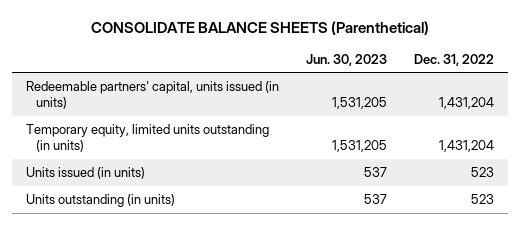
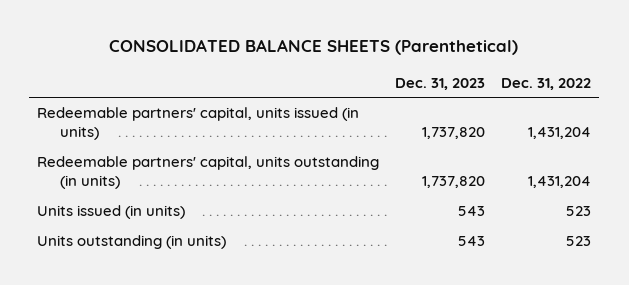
[90,20,429,35] CONSOLIDATE BALANCE SHEETS (Parenthetical) -> [109,39,519,56] CONSOLIDATED BALANCE SHEETS (Parenthetical)
[305,53,387,66] Jun. 30, 2023 -> none
none -> [395,77,486,90] Dec. 31, 2023
[25,124,269,153] Temporary equity, limited units outstanding (in units) -> [37,156,380,190] Redeemable partners' capital, units outstanding (in units)

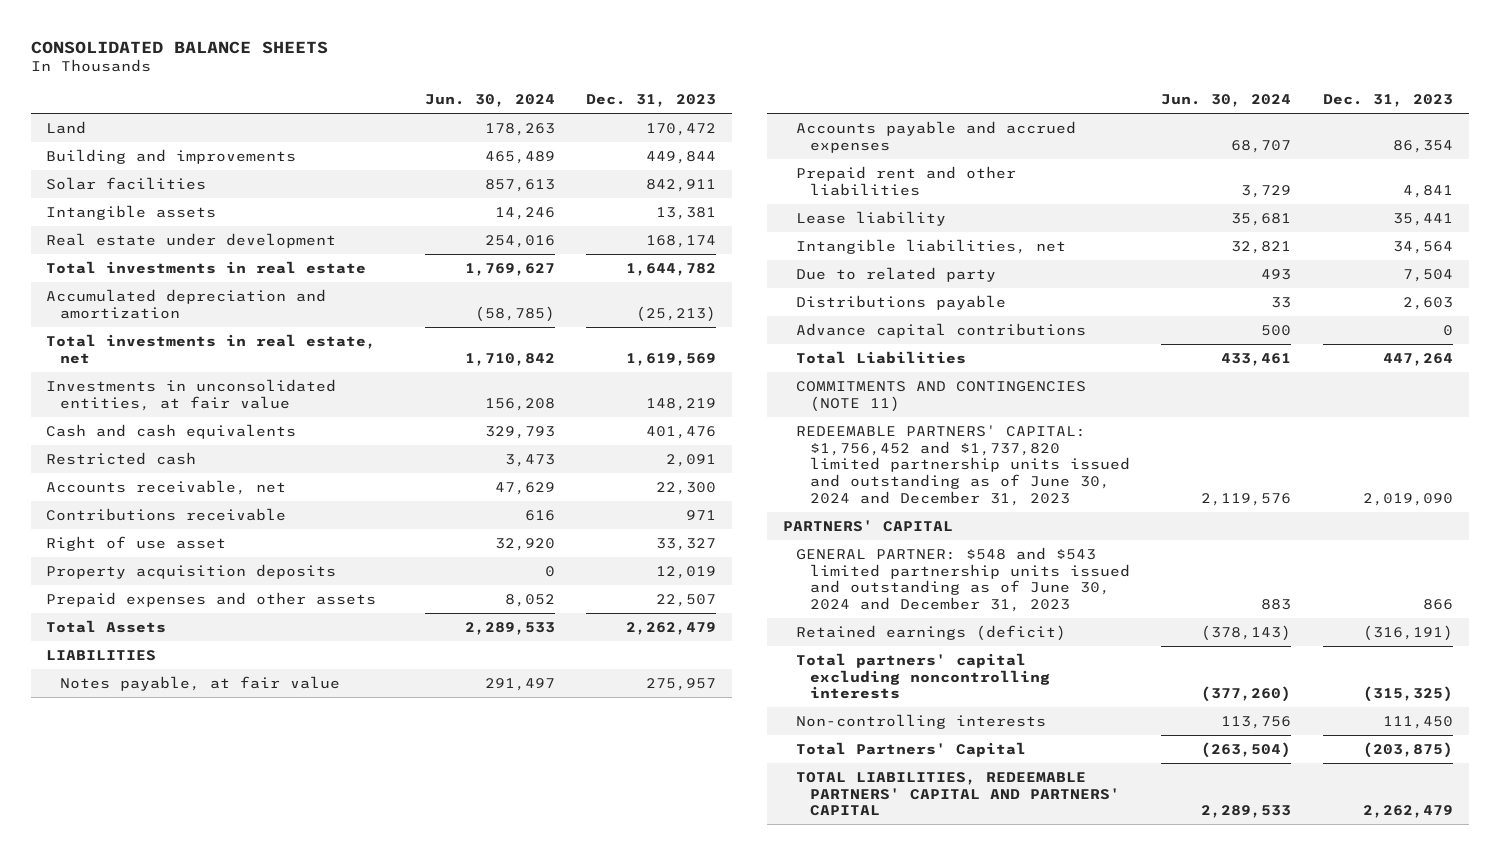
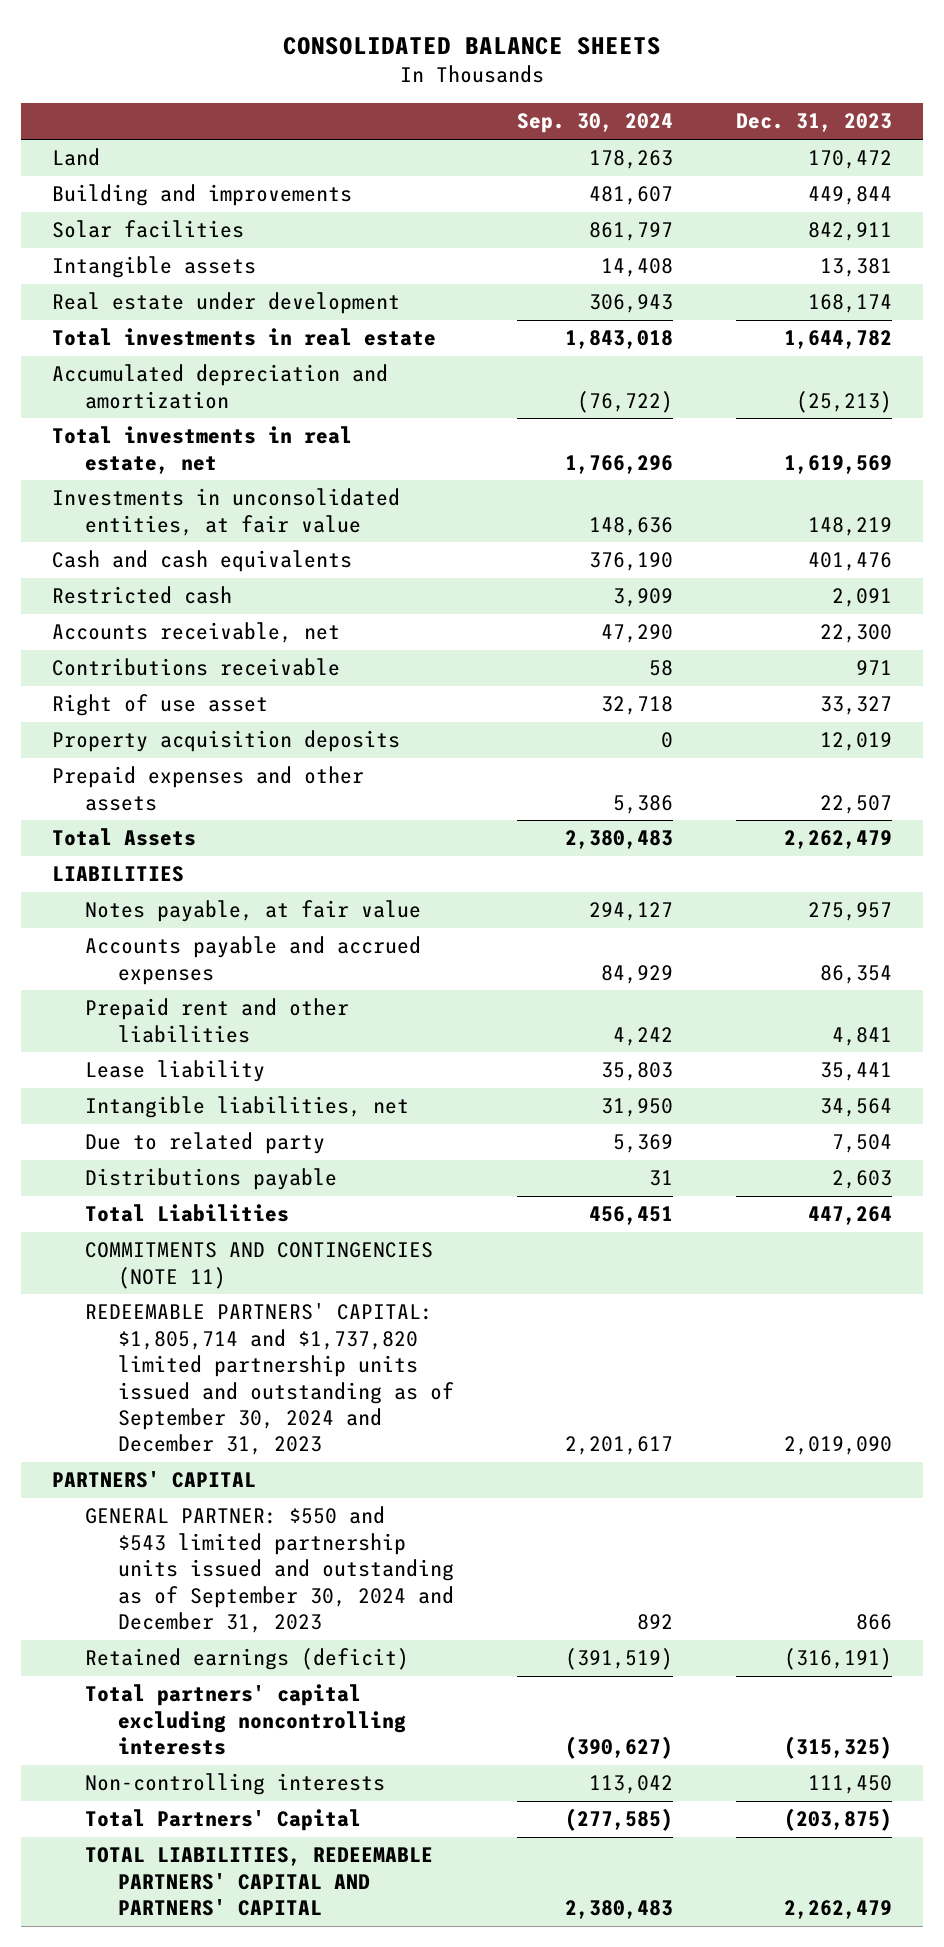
[424,94,555,108] Jun. 30, 2024 -> none
none -> [516,113,673,134] Sep. 30, 2024
[796,322,1087,338] Advance capital contributions -> none
[796,424,1130,506] REDEEMABLE PARTNERS' CAPITAL: $1,756,452 and $1,737,820 limited partnership units issued and outstanding as of June 30, 2024 and December 31, 2023 -> [85,1303,455,1456] REDEEMABLE PARTNERS' CAPITAL: $1,805,714 and $1,737,820 limited partnership units issued and outstanding as of September 30, 2024 and December 31, 2023
[796,546,1130,612] GENERAL PARTNER: $548 and $543 limited partnership units issued and outstanding as of June 30, 2024 and December 31, 2023 -> [85,1506,455,1633] GENERAL PARTNER: $550 and $543 limited partnership units issued and outstanding as of September 30, 2024 and December 31, 2023

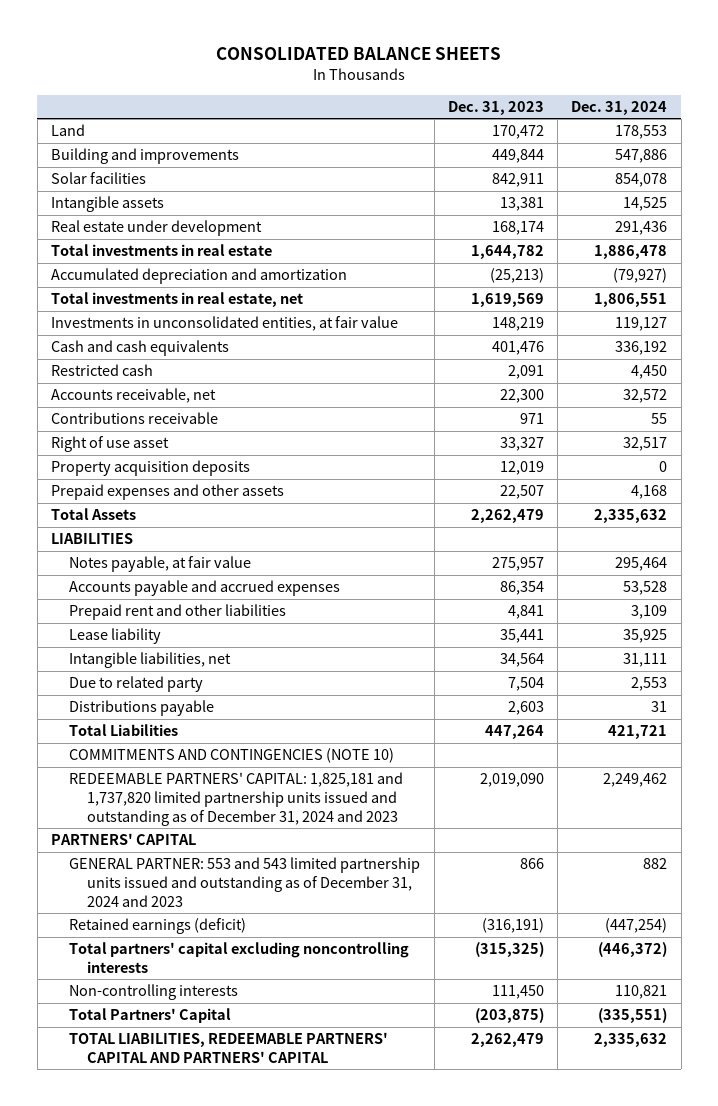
[516,113,673,134] Sep. 30, 2024 -> none
none -> [571,100,668,115] Dec. 31, 2024
[85,1242,434,1289] COMMITMENTS AND CONTINGENCIES (NOTE 11) -> [69,748,395,764] COMMITMENTS AND CONTINGENCIES (NOTE 10)
[85,1303,455,1456] REDEEMABLE PARTNERS' CAPITAL: $1,805,714 and $1,737,820 limited partnership units issued and outstanding as of September 30, 2024 and December 31, 2023 -> [69,772,404,826] REDEEMABLE PARTNERS' CAPITAL: 1,825,181 and 1,737,820 limited partnership units issued and outstanding as of December 31, 2024 and 2023
[85,1506,455,1633] GENERAL PARTNER: $550 and $543 limited partnership units issued and outstanding as of September 30, 2024 and December 31, 2023 -> [69,857,421,907] GENERAL PARTNER: 553 and 543 limited partnership units issued and outstanding as of December 31, 2024 and 2023

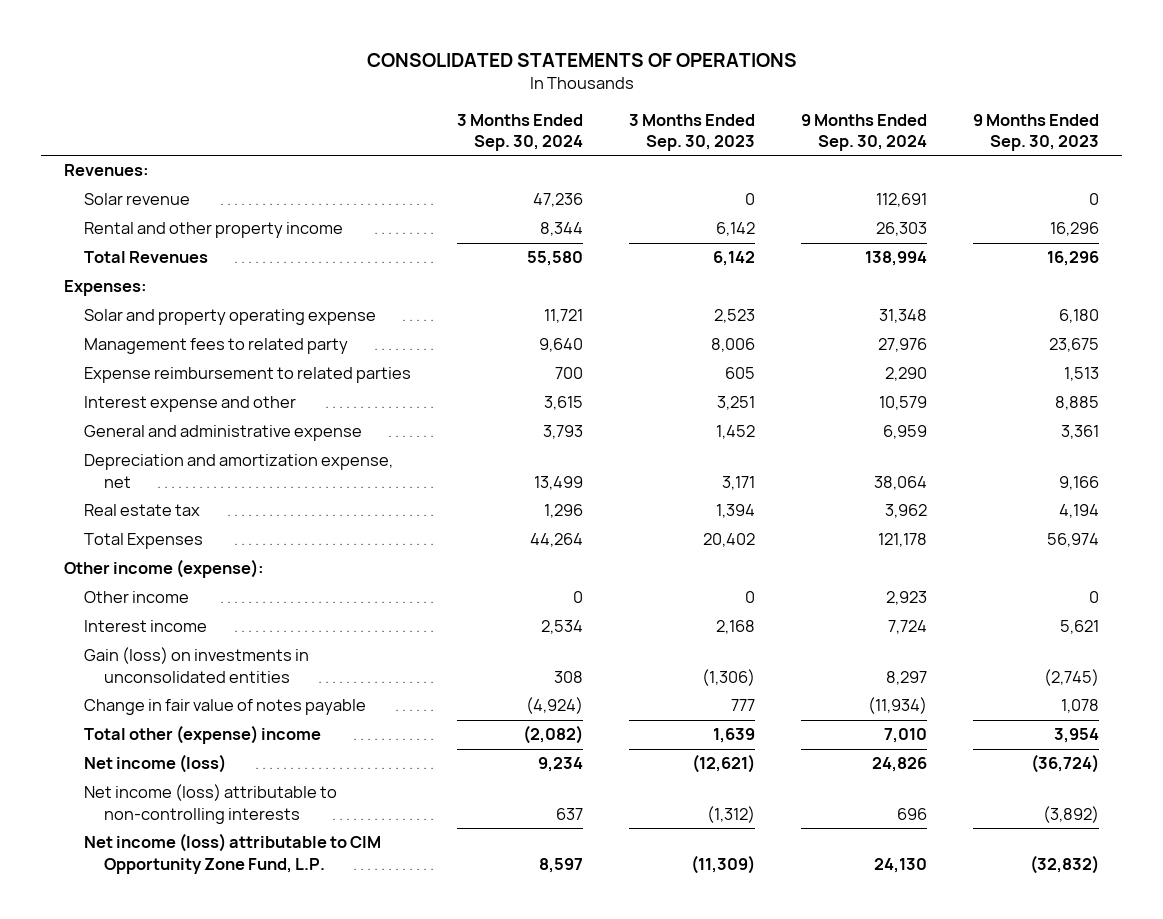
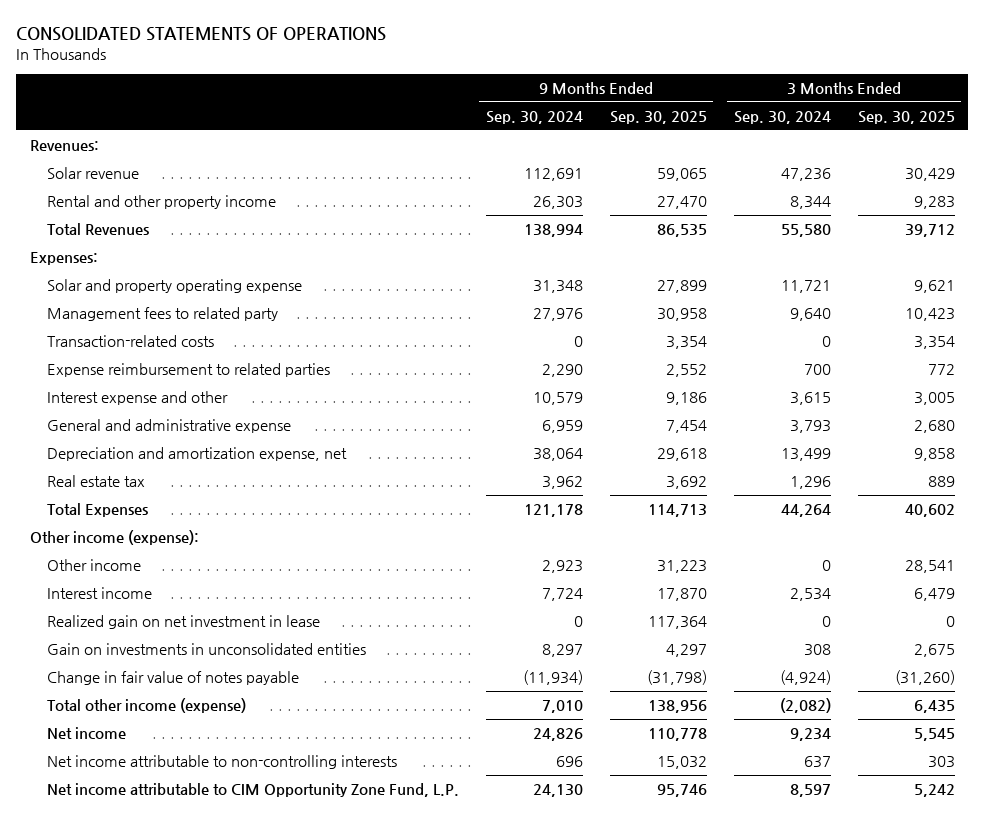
[629,113,756,151] 3 Months Ended Sep. 30, 2023 -> none
[973,113,1100,151] 9 Months Ended Sep. 30, 2023 -> none
none -> [609,110,707,124] Sep. 30, 2025
none -> [857,110,955,124] Sep. 30, 2025
none -> [47,335,215,348] Transaction-related costs
none -> [47,615,321,630] Realized gain on net investment in lease
[84,647,310,683] Gain (loss) on investments in unconsolidated entities -> [47,643,367,656] Gain on investments in unconsolidated entities
[84,725,322,745] Total other (expense) income -> [47,698,247,714] Total other income (expense)
[84,754,227,774] Net income (loss) -> [47,727,127,740] Net income
[84,784,338,824] Net income (loss) attributable to non-controlling interests -> [47,755,398,770] Net income attributable to non-controlling interests
[84,833,382,874] Net income (loss) attributable to CIM Opportunity Zone Fund, L.P. -> [47,783,460,798] Net income attributable to CIM Opportunity Zone Fund, L.P.

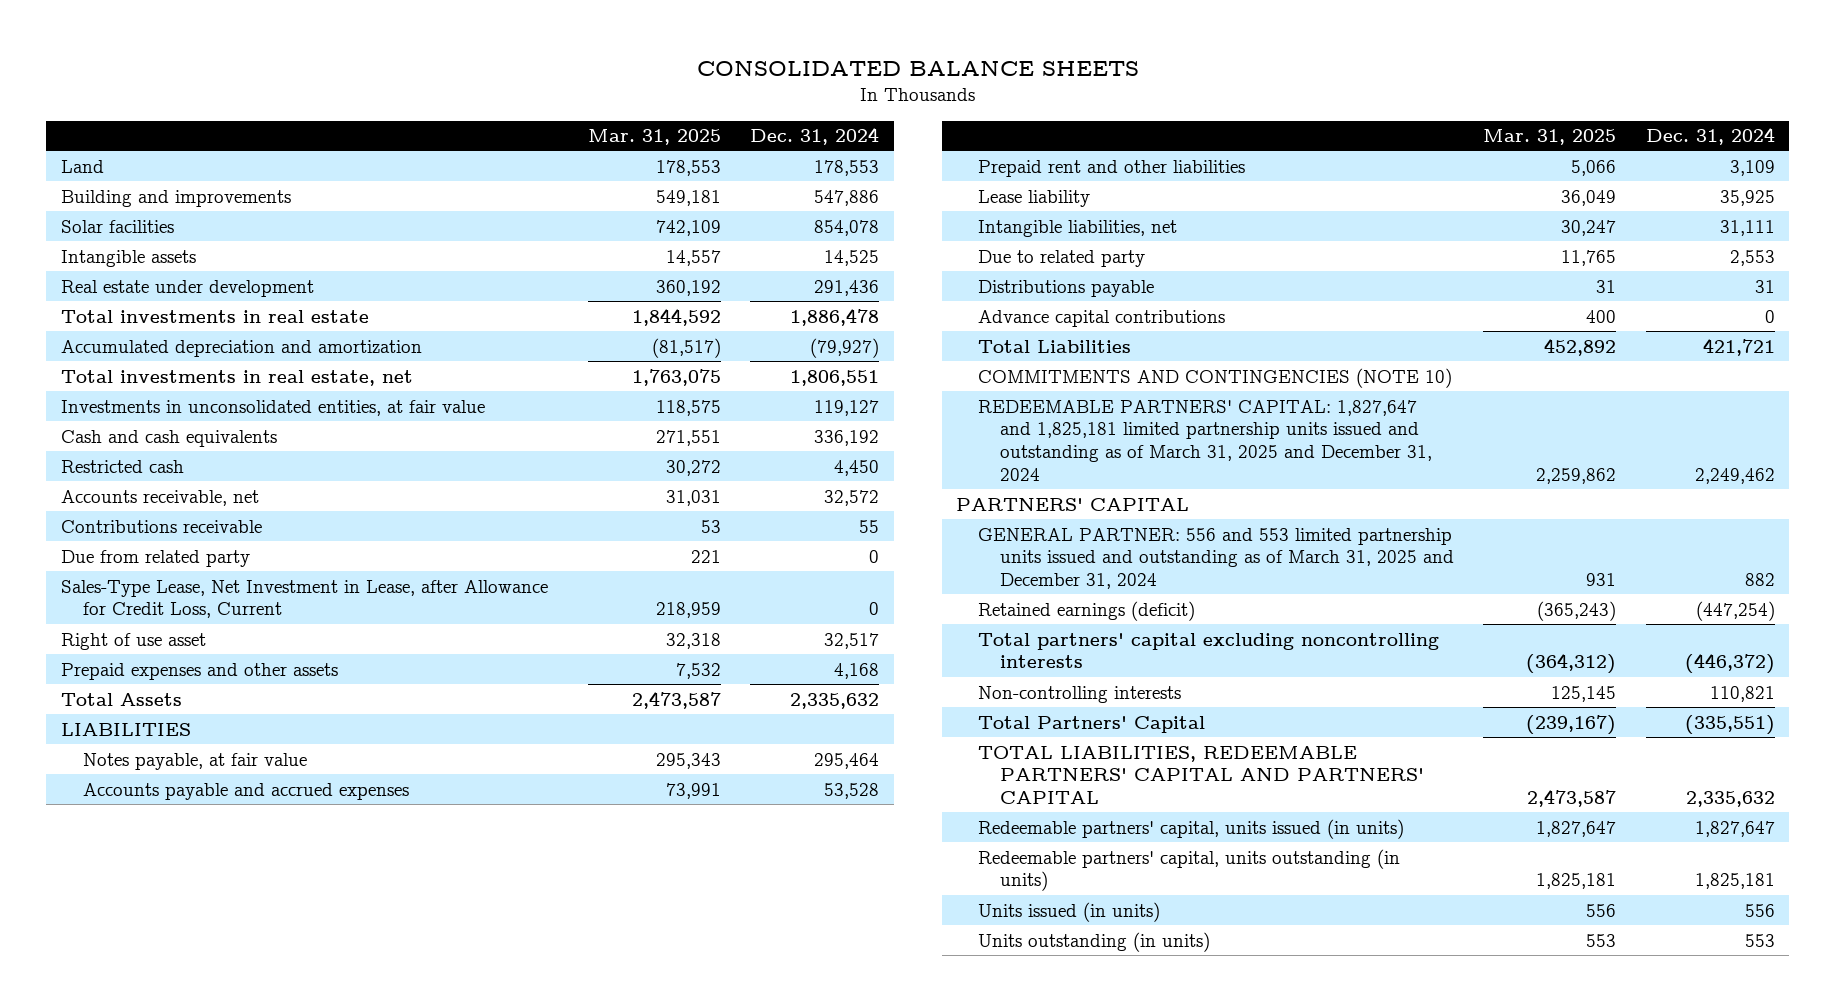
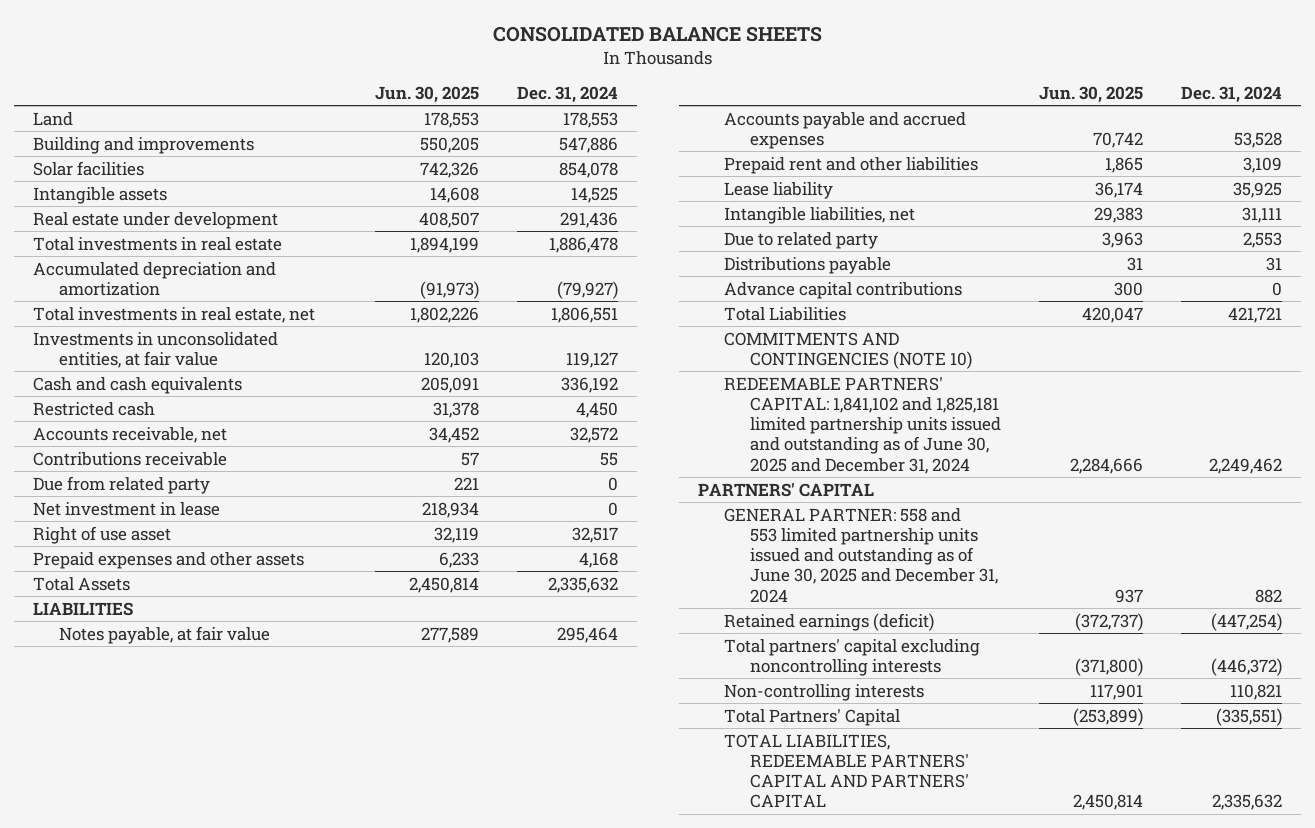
[587,129,721,146] Mar. 31, 2025 -> none
none -> [374,86,479,104] Jun. 30, 2025
[60,579,548,619] Sales-Type Lease, Net Investment in Lease, after Allowance for Credit Loss, Current -> [33,501,221,516] Net investment in lease
[978,399,1432,481] REDEEMABLE PARTNERS' CAPITAL: 1,827,647 and 1,825,181 limited partnership units issued and outstanding as of March 31, 2025 and December 31, 2024 -> [724,376,1002,474] REDEEMABLE PARTNERS' CAPITAL: 1,841,102 and 1,825,181 limited partnership units issued and outstanding as of June 30, 2025 and December 31, 2024
[978,527,1454,590] GENERAL PARTNER: 556 and 553 limited partnership units issued and outstanding as of March 31, 2025 and December 31, 2024 -> [724,507,999,603] GENERAL PARTNER: 558 and 553 limited partnership units issued and outstanding as of June 30, 2025 and December 31, 2024
[978,818,1405,839] Redeemable partners' capital, units issued (in units) -> none
[978,848,1401,892] Redeemable partners' capital, units outstanding (in units) -> none
[978,901,1161,922] Units issued (in units) -> none
[978,931,1211,952] Units outstanding (in units) -> none

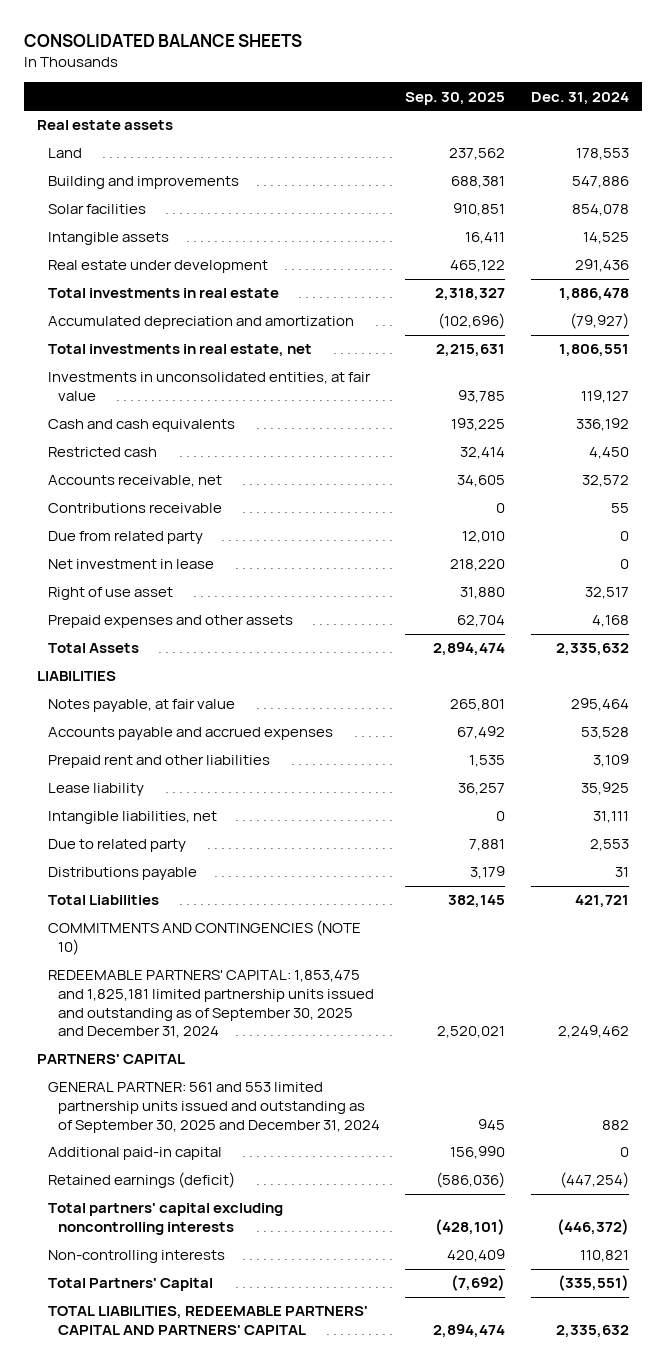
[374,86,479,104] Jun. 30, 2025 -> none
none -> [405,91,506,105] Sep. 30, 2025
none -> [37,120,174,131] Real estate assets
[724,281,963,299] Advance capital contributions -> none
[724,376,1002,474] REDEEMABLE PARTNERS' CAPITAL: 1,841,102 and 1,825,181 limited partnership units issued and outstanding as of June 30, 2025 and December 31, 2024 -> [47,970,374,1039] REDEEMABLE PARTNERS' CAPITAL: 1,853,475 and 1,825,181 limited partnership units issued and outstanding as of September 30, 2025 and December 31, 2024
[724,507,999,603] GENERAL PARTNER: 558 and 553 limited partnership units issued and outstanding as of June 30, 2025 and December 31, 2024 -> [47,1082,380,1133] GENERAL PARTNER: 561 and 553 limited partnership units issued and outstanding as of September 30, 2025 and December 31, 2024
none -> [47,1147,222,1161] Additional paid-in capital

